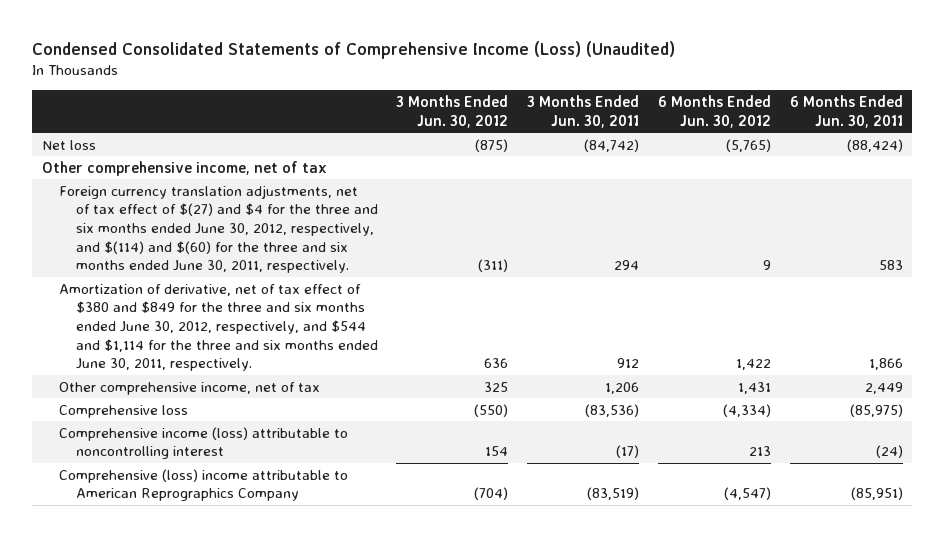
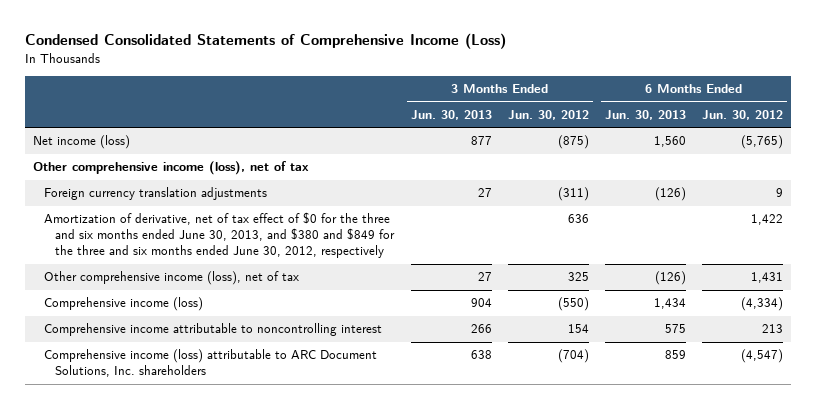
[32,41,676,60] Condensed Consolidated Statements of Comprehensive Income (Loss) (Unaudited) -> [25,33,507,50] Condensed Consolidated Statements of Comprehensive Income (Loss)
[527,95,640,128] 3 Months Ended Jun. 30, 2011 -> none
[789,95,903,128] 6 Months Ended Jun. 30, 2011 -> none
none -> [410,109,492,120] Jun. 30, 2013
none -> [605,109,687,120] Jun. 30, 2013
[41,139,96,150] Net loss -> [33,135,131,150] Net income (loss)
[41,160,327,176] Other comprehensive income, net of tax -> [33,161,310,176] Other comprehensive income (loss), net of tax
[58,184,378,274] Foreign currency translation adjustments, net of tax effect of $(27) and $4 for the three and six months ended June 30, 2012, respectively, and $(114) and $(60) for the three and six months ended June 30, 2011, respectively. -> [44,187,268,201] Foreign currency translation adjustments
[58,283,378,372] Amortization of derivative, net of tax effect of $380 and $849 for the three and six months ended June 30, 2012, respectively, and $544 and $1,114 for the three and six months ended June 30, 2011, respectively. -> [44,212,396,259] Amortization of derivative, net of tax effect of $0 for the three and six months ended June 30, 2013, and $380 and $849 for the three and six months ended June 30, 2012, respectively
[58,381,320,395] Other comprehensive income, net of tax -> [44,271,300,286] Other comprehensive income (loss), net of tax
[58,404,188,418] Comprehensive loss -> [44,297,204,312] Comprehensive income (loss)
[58,426,348,460] Comprehensive income (loss) attributable to noncontrolling interest -> [44,323,383,337] Comprehensive income attributable to noncontrolling interest
[58,468,348,502] Comprehensive (loss) income attributable to American Reprographics Company -> [44,349,378,378] Comprehensive income (loss) attributable to ARC Document Solutions, Inc. shareholders

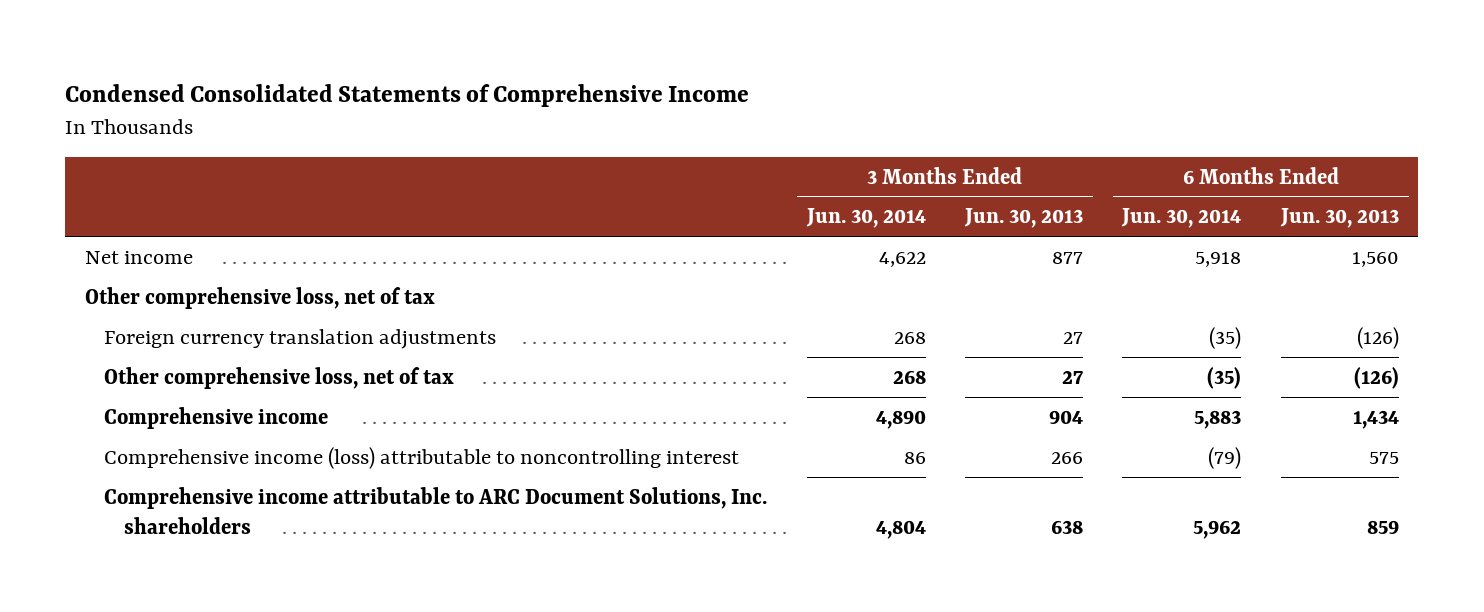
[25,33,507,50] Condensed Consolidated Statements of Comprehensive Income (Loss) -> [65,83,750,107] Condensed Consolidated Statements of Comprehensive Income
[507,109,589,120] Jun. 30, 2012 -> none
[702,109,784,120] Jun. 30, 2012 -> none
none -> [805,208,926,229] Jun. 30, 2014
none -> [1121,208,1242,229] Jun. 30, 2014
[33,135,131,150] Net income (loss) -> [84,250,193,264] Net income
[33,161,310,176] Other comprehensive income (loss), net of tax -> [84,286,435,309] Other comprehensive loss, net of tax
[44,212,396,259] Amortization of derivative, net of tax effect of $0 for the three and six months ended June 30, 2013, and $380 and $849 for the three and six months ended June 30, 2012, respectively -> none
[44,271,300,286] Other comprehensive income (loss), net of tax -> [104,366,455,389] Other comprehensive loss, net of tax
[44,297,204,312] Comprehensive income (loss) -> [104,406,329,429] Comprehensive income
[44,323,383,337] Comprehensive income attributable to noncontrolling interest -> [104,446,740,469] Comprehensive income (loss) attributable to noncontrolling interest
[44,349,378,378] Comprehensive income (loss) attributable to ARC Document Solutions, Inc. shareholders -> [104,486,768,534] Comprehensive income attributable to ARC Document Solutions, Inc. shareholders

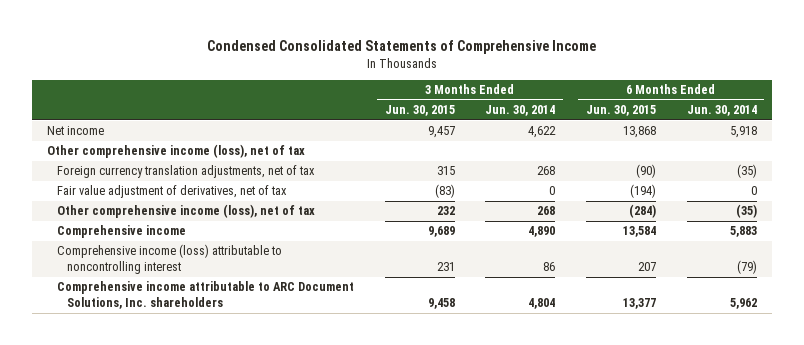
[964,208,1084,229] Jun. 30, 2013 -> none
[1279,208,1399,229] Jun. 30, 2013 -> none
none -> [384,105,455,117] Jun. 30, 2015
none -> [585,105,656,117] Jun. 30, 2015
[84,286,435,309] Other comprehensive loss, net of tax -> [47,144,306,159] Other comprehensive income (loss), net of tax
[104,328,497,349] Foreign currency translation adjustments -> [57,165,316,179] Foreign currency translation adjustments, net of tax
none -> [57,185,288,199] Fair value adjustment of derivatives, net of tax
[104,366,455,389] Other comprehensive loss, net of tax -> [57,204,316,219] Other comprehensive income (loss), net of tax

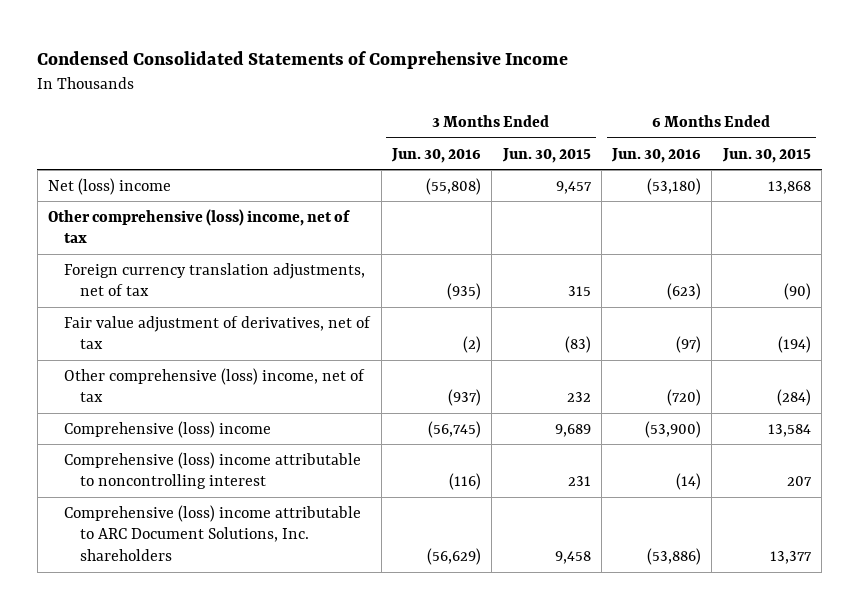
[485,105,556,117] Jun. 30, 2014 -> none
[686,105,757,117] Jun. 30, 2014 -> none
none -> [390,147,481,163] Jun. 30, 2016
none -> [611,147,702,163] Jun. 30, 2016
[47,126,105,136] Net income -> [48,177,172,195] Net (loss) income
[47,144,306,159] Other comprehensive income (loss), net of tax -> [48,208,351,244] Other comprehensive (loss) income, net of tax
[57,204,316,219] Other comprehensive income (loss), net of tax -> [64,367,366,403] Other comprehensive (loss) income, net of tax
[57,225,187,239] Comprehensive income -> [64,420,272,438] Comprehensive (loss) income
[57,244,283,275] Comprehensive income (loss) attributable to noncontrolling interest -> [64,451,362,490] Comprehensive (loss) income attributable to noncontrolling interest
[57,281,355,310] Comprehensive income attributable to ARC Document Solutions, Inc. shareholders -> [64,504,362,562] Comprehensive (loss) income attributable to ARC Document Solutions, Inc. shareholders

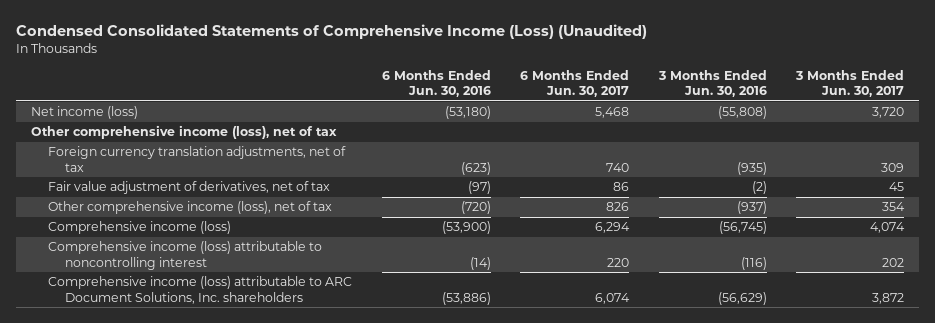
[37,50,569,69] Condensed Consolidated Statements of Comprehensive Income -> [16,23,648,39] Condensed Consolidated Statements of Comprehensive Income (Loss) (Unaudited)
[501,147,591,163] Jun. 30, 2015 -> none
[721,147,811,163] Jun. 30, 2015 -> none
none -> [520,69,630,98] 6 Months Ended Jun. 30, 2017
none -> [795,69,905,98] 3 Months Ended Jun. 30, 2017
[48,177,172,195] Net (loss) income -> [30,106,138,120] Net income (loss)
[48,208,351,244] Other comprehensive (loss) income, net of tax -> [30,125,337,140] Other comprehensive income (loss), net of tax
[64,367,366,403] Other comprehensive (loss) income, net of tax -> [47,201,332,215] Other comprehensive income (loss), net of tax
[64,420,272,438] Comprehensive (loss) income -> [47,221,231,235] Comprehensive income (loss)
[64,451,362,490] Comprehensive (loss) income attributable to noncontrolling interest -> [47,241,322,270] Comprehensive income (loss) attributable to noncontrolling interest
[64,504,362,562] Comprehensive (loss) income attributable to ARC Document Solutions, Inc. shareholders -> [47,276,352,304] Comprehensive income (loss) attributable to ARC Document Solutions, Inc. shareholders

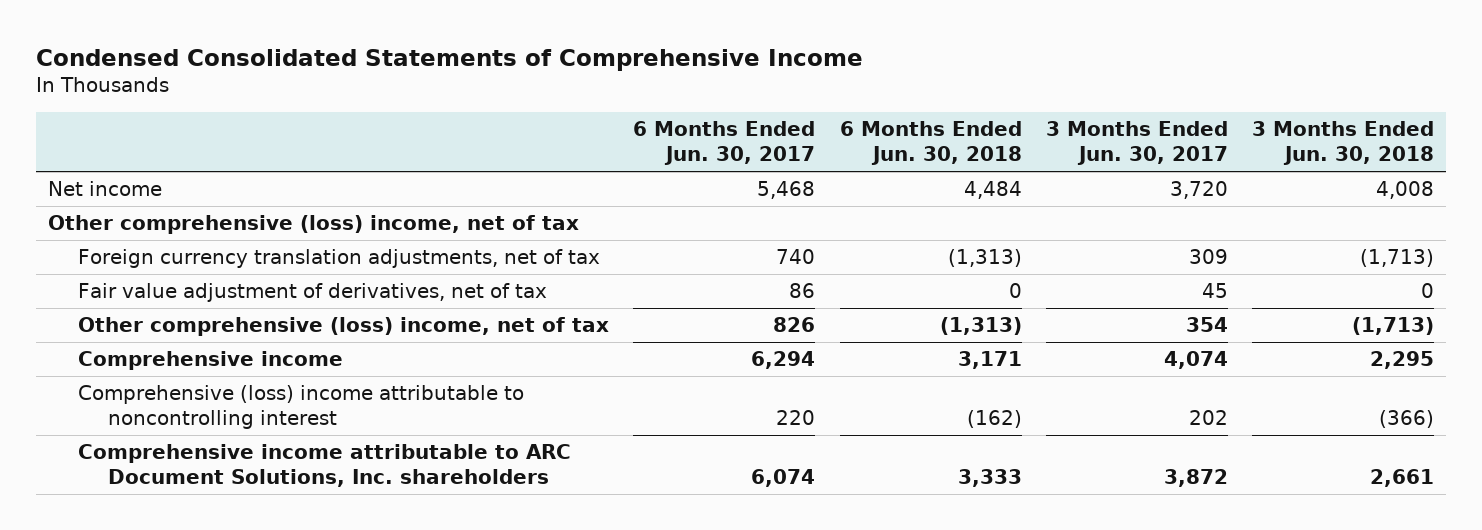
[16,23,648,39] Condensed Consolidated Statements of Comprehensive Income (Loss) (Unaudited) -> [36,49,864,72] Condensed Consolidated Statements of Comprehensive Income
[381,69,491,98] 6 Months Ended Jun. 30, 2016 -> none
[657,69,767,98] 3 Months Ended Jun. 30, 2016 -> none
none -> [839,121,1022,166] 6 Months Ended Jun. 30, 2018
none -> [1252,121,1435,166] 3 Months Ended Jun. 30, 2018
[30,106,138,120] Net income (loss) -> [48,181,163,197] Net income
[30,125,337,140] Other comprehensive income (loss), net of tax -> [48,215,580,235] Other comprehensive (loss) income, net of tax
[47,201,332,215] Other comprehensive income (loss), net of tax -> [78,317,610,337] Other comprehensive (loss) income, net of tax
[47,221,231,235] Comprehensive income (loss) -> [78,351,344,371] Comprehensive income
[47,241,322,270] Comprehensive income (loss) attributable to noncontrolling interest -> [78,385,525,430] Comprehensive (loss) income attributable to noncontrolling interest
[47,276,352,304] Comprehensive income (loss) attributable to ARC Document Solutions, Inc. shareholders -> [78,444,572,488] Comprehensive income attributable to ARC Document Solutions, Inc. shareholders

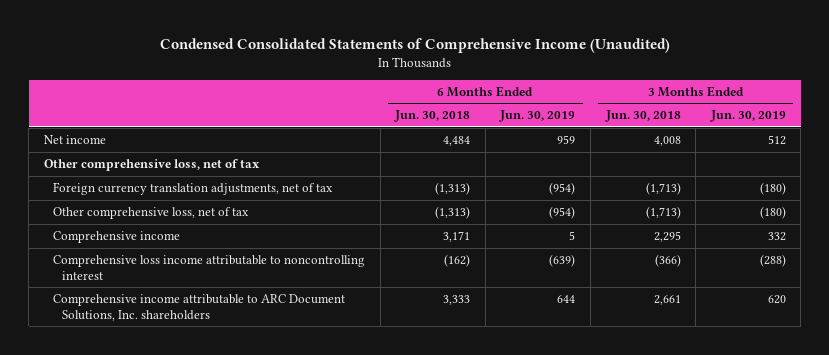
[36,49,864,72] Condensed Consolidated Statements of Comprehensive Income -> [159,37,670,53] Condensed Consolidated Statements of Comprehensive Income (Unaudited)
[633,121,816,166] 6 Months Ended Jun. 30, 2017 -> none
[1045,121,1228,166] 3 Months Ended Jun. 30, 2017 -> none
none -> [499,110,576,123] Jun. 30, 2019
none -> [709,110,786,123] Jun. 30, 2019
[48,215,580,235] Other comprehensive (loss) income, net of tax -> [43,159,260,172] Other comprehensive loss, net of tax
[78,283,548,303] Fair value adjustment of derivatives, net of tax -> none
[78,317,610,337] Other comprehensive (loss) income, net of tax -> [52,207,249,220] Other comprehensive loss, net of tax
[78,385,525,430] Comprehensive (loss) income attributable to noncontrolling interest -> [52,255,365,280] Comprehensive loss income attributable to noncontrolling interest

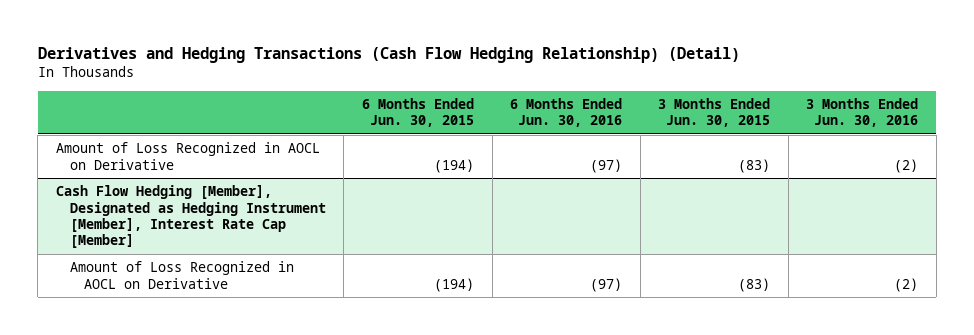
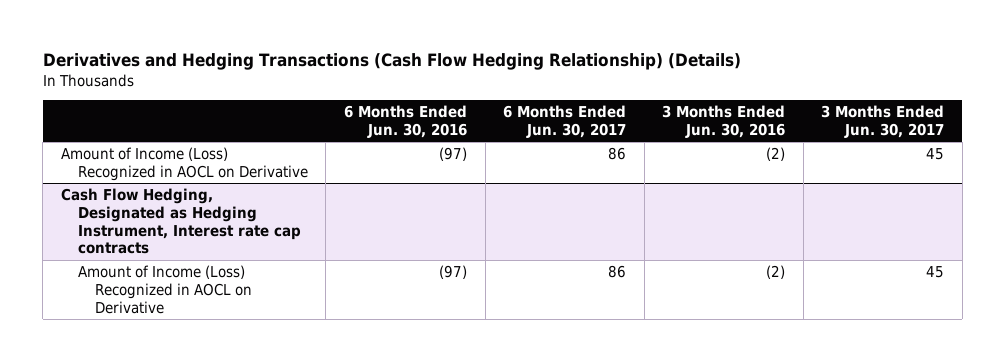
[37,46,740,63] Derivatives and Hedging Transactions (Cash Flow Hedging Relationship) (Detail) -> [42,52,741,70] Derivatives and Hedging Transactions (Cash Flow Hedging Relationship) (Details)
[361,97,474,128] 6 Months Ended Jun. 30, 2015 -> none
[658,97,771,128] 3 Months Ended Jun. 30, 2015 -> none
none -> [503,105,627,139] 6 Months Ended Jun. 30, 2017
none -> [821,105,945,139] 3 Months Ended Jun. 30, 2017
[55,142,320,170] Amount of Loss Recognized in AOCL on Derivative -> [60,146,308,181] Amount of Income (Loss) Recognized in AOCL on Derivative
[55,185,326,249] Cash Flow Hedging [Member], Designated as Hedging Instrument [Member], Interest Rate Cap [Member] -> [60,187,301,255] Cash Flow Hedging, Designated as Hedging Instrument, Interest rate cap contracts
[69,261,294,289] Amount of Loss Recognized in AOCL on Derivative -> [77,264,252,314] Amount of Income (Loss) Recognized in AOCL on Derivative

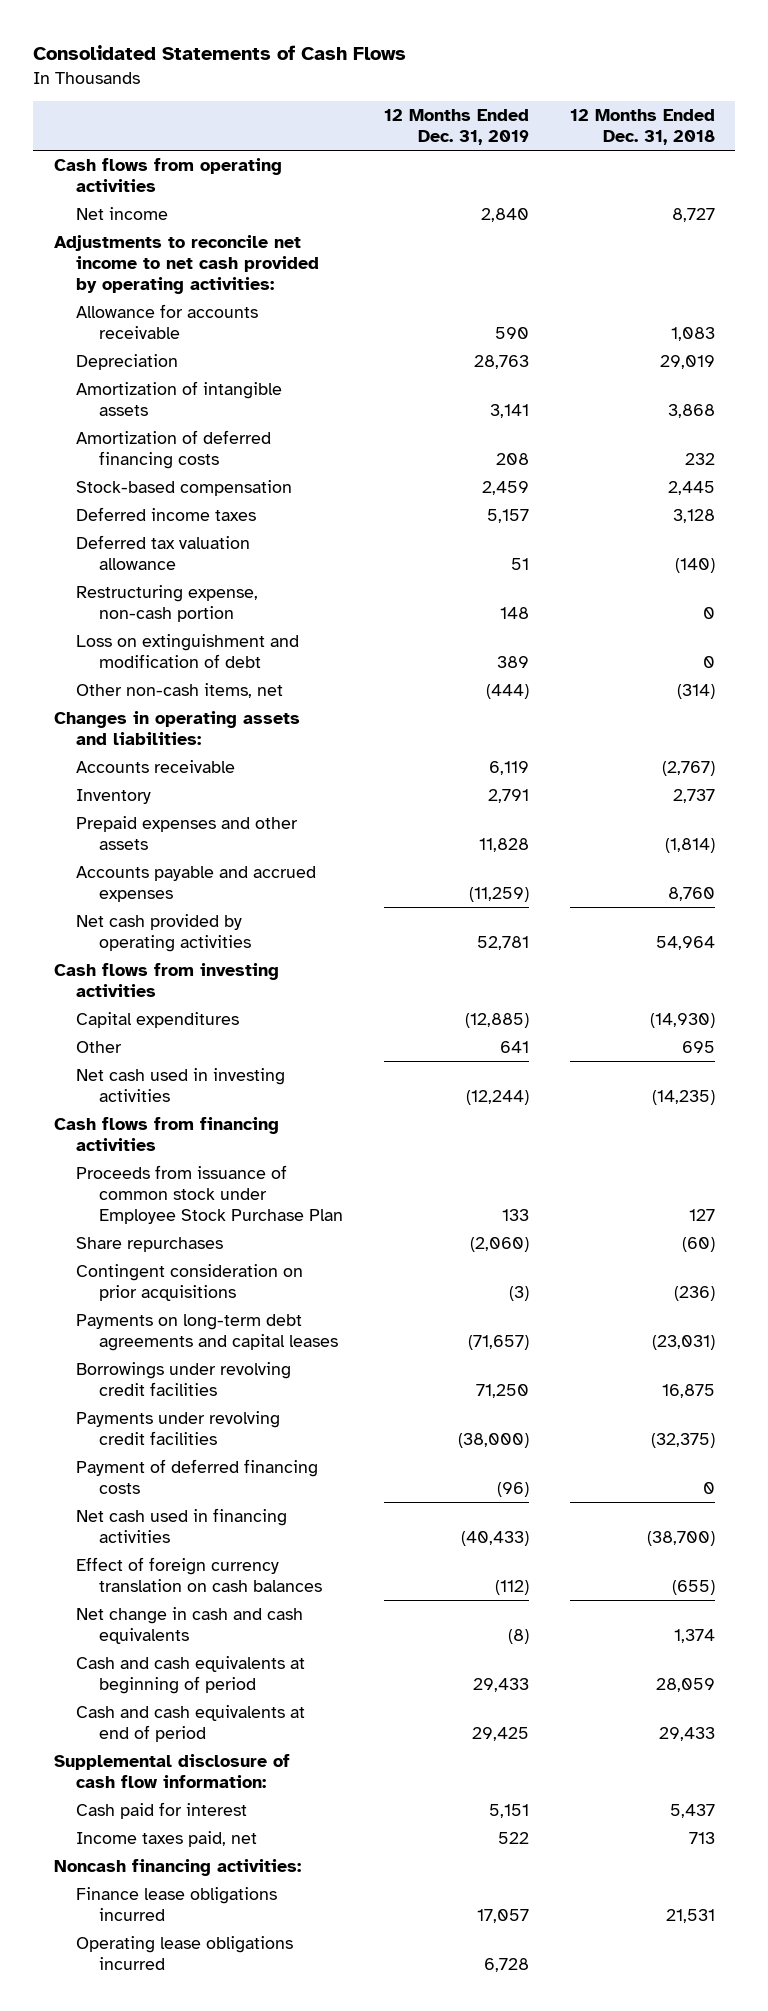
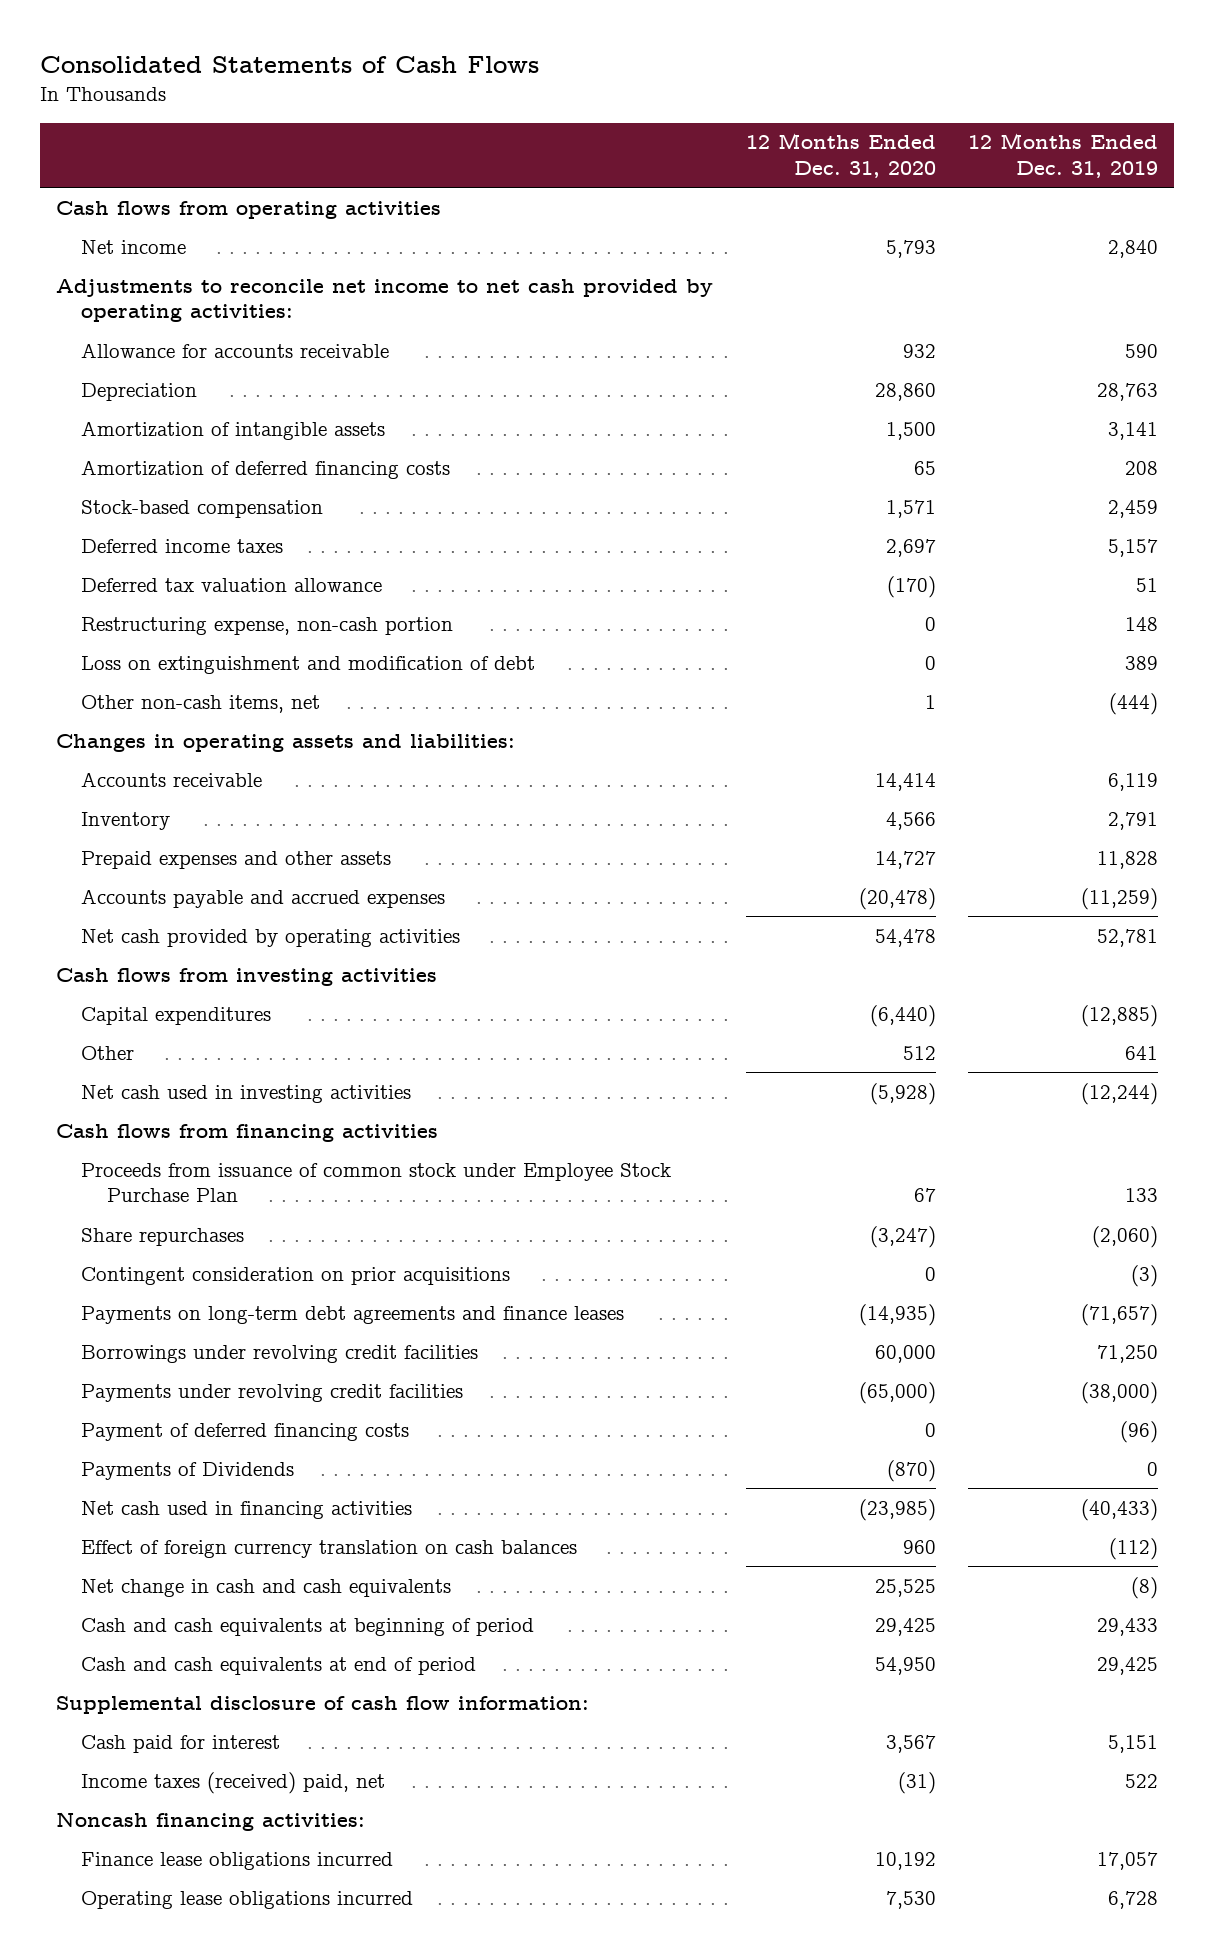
[569,109,715,145] 12 Months Ended Dec. 31, 2018 -> none
none -> [745,133,936,179] 12 Months Ended Dec. 31, 2020
[76,1314,338,1351] Payments on long-term debt agreements and capital leases -> [81,1305,625,1324] Payments on long-term debt agreements and finance leases
none -> [81,1461,295,1480] Payments of Dividends
[76,1831,258,1848] Income taxes paid, net -> [81,1771,386,1794] Income taxes (received) paid, net

